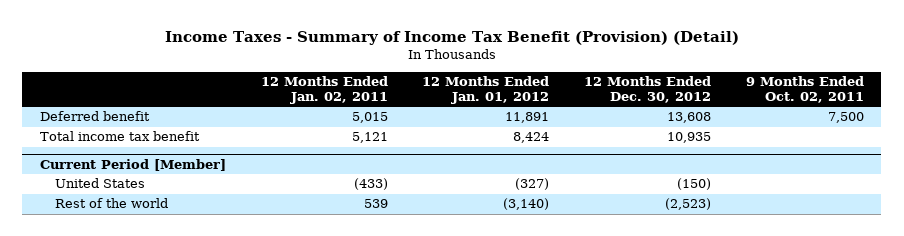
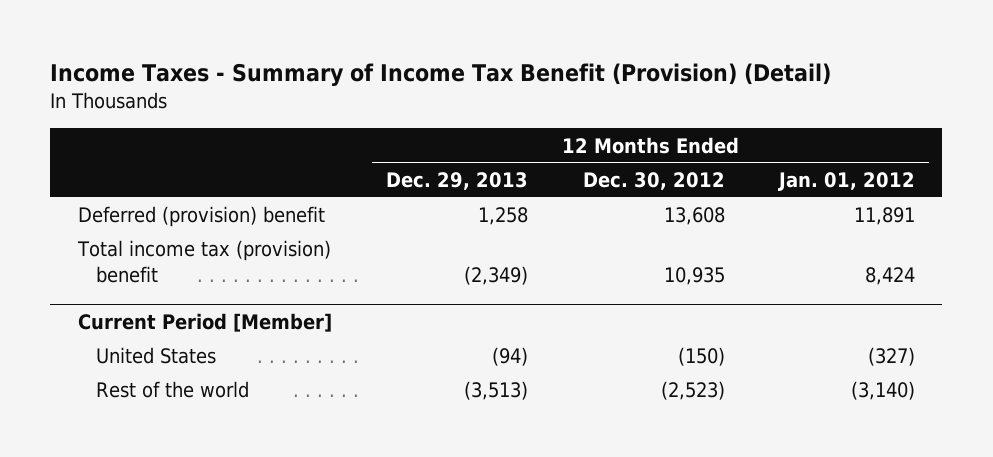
[260,75,388,105] 12 Months Ended Jan. 02, 2011 -> none
[745,75,864,104] 9 Months Ended Oct. 02, 2011 -> none
none -> [386,171,529,190] Dec. 29, 2013
[39,111,150,122] Deferred benefit -> [77,206,325,228] Deferred (provision) benefit
[39,131,200,142] Total income tax benefit -> [76,240,331,283] Total income tax (provision) benefit

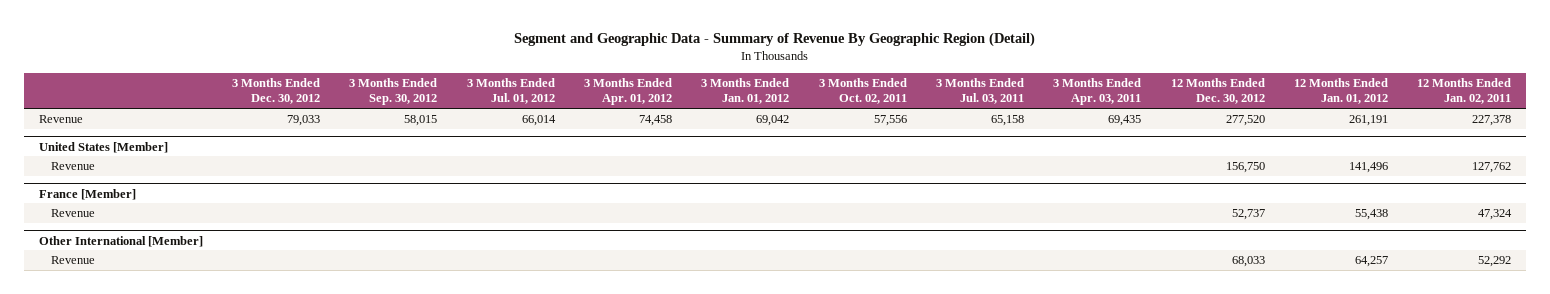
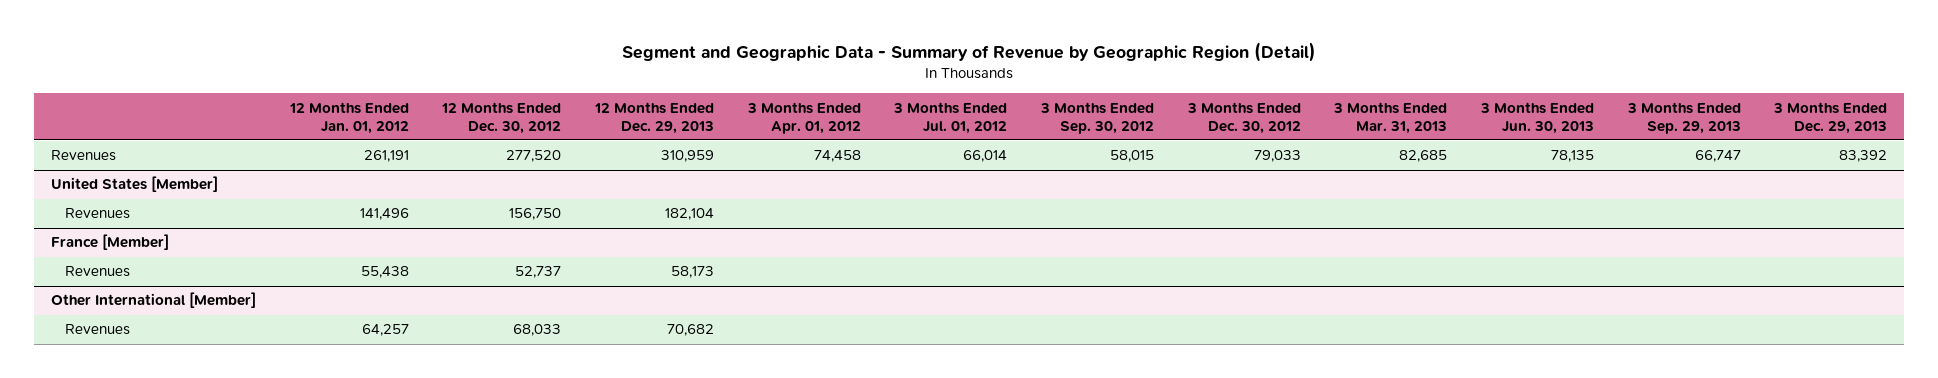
[514,32,1036,48] Segment and Geographic Data - Summary of Revenue By Geographic Region (Detail) -> [622,41,1317,62] Segment and Geographic Data - Summary of Revenue by Geographic Region (Detail)
[701,77,790,105] 3 Months Ended Jan. 01, 2012 -> none
[818,77,907,105] 3 Months Ended Oct. 02, 2011 -> none
[936,77,1025,105] 3 Months Ended Jul. 03, 2011 -> none
[1053,77,1142,106] 3 Months Ended Apr. 03, 2011 -> none
[1417,77,1512,105] 12 Months Ended Jan. 02, 2011 -> none
none -> [594,101,715,134] 12 Months Ended Dec. 29, 2013
none -> [1333,101,1448,134] 3 Months Ended Mar. 31, 2013
none -> [1480,101,1595,134] 3 Months Ended Jun. 30, 2013
none -> [1626,101,1741,134] 3 Months Ended Sep. 29, 2013
none -> [1773,101,1888,134] 3 Months Ended Dec. 29, 2013
[38,114,83,123] Revenue -> [51,150,117,162] Revenues
[50,161,95,170] Revenue -> [65,208,131,220] Revenues
[50,208,95,217] Revenue -> [65,266,131,278] Revenues
[50,255,95,264] Revenue -> [65,324,131,336] Revenues

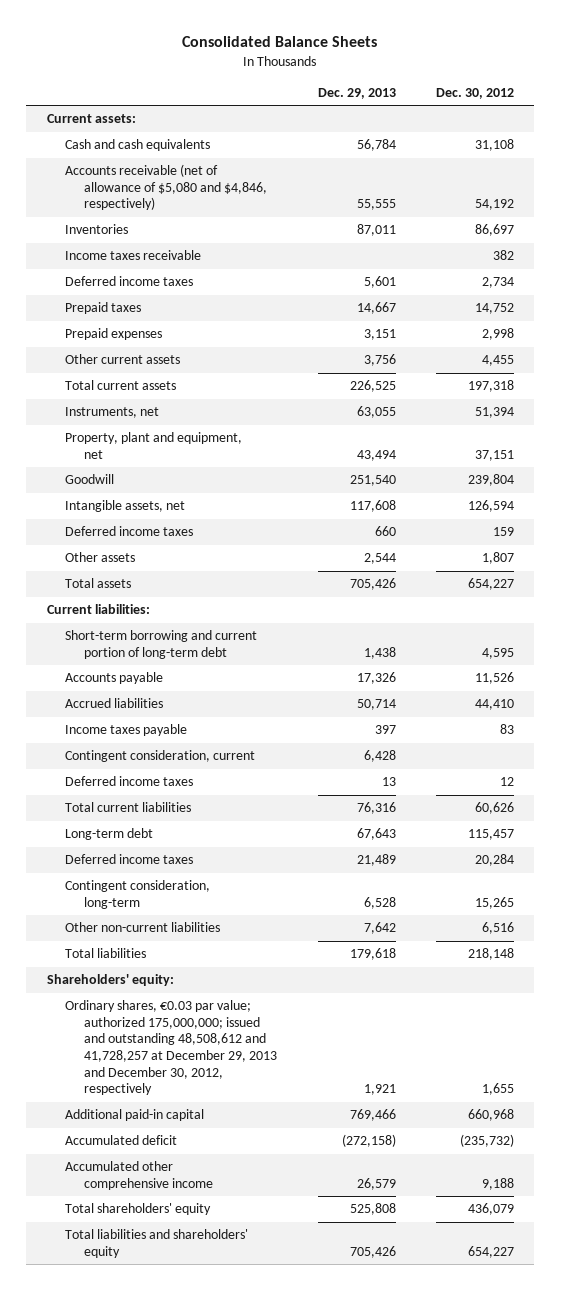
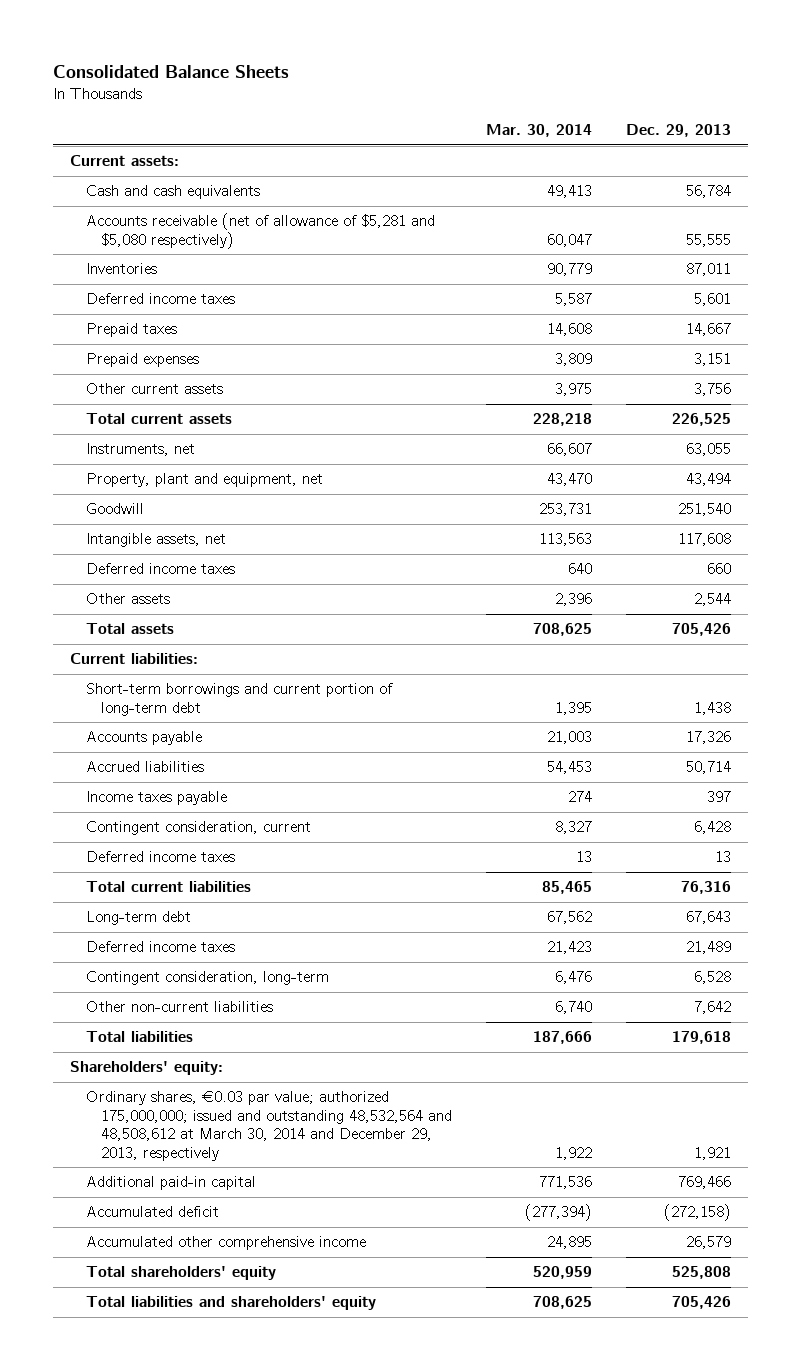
[436,87,515,99] Dec. 30, 2012 -> none
none -> [486,124,593,138] Mar. 30, 2014
[65,164,268,211] Accounts receivable (net of allowance of $5,080 and $4,846, respectively) -> [85,213,435,249] Accounts receivable (net of allowance of $5,281 and $5,080 respectively)
[65,250,202,261] Income taxes receivable -> none
[65,630,258,659] Short-term borrowing and current portion of long-term debt -> [85,683,393,716] Short-term borrowings and current portion of long-term debt
[65,1000,278,1096] Ordinary shares, €0.03 par value; authorized 175,000,000; issued and outstanding 48,508,612 and 41,728,257 at December 29, 2013 and December 30, 2012, respectively -> [85,1091,453,1161] Ordinary shares, €0.03 par value; authorized 175,000,000; issued and outstanding 48,532,564 and 48,508,612 at March 30, 2014 and December 29, 2013, respectively

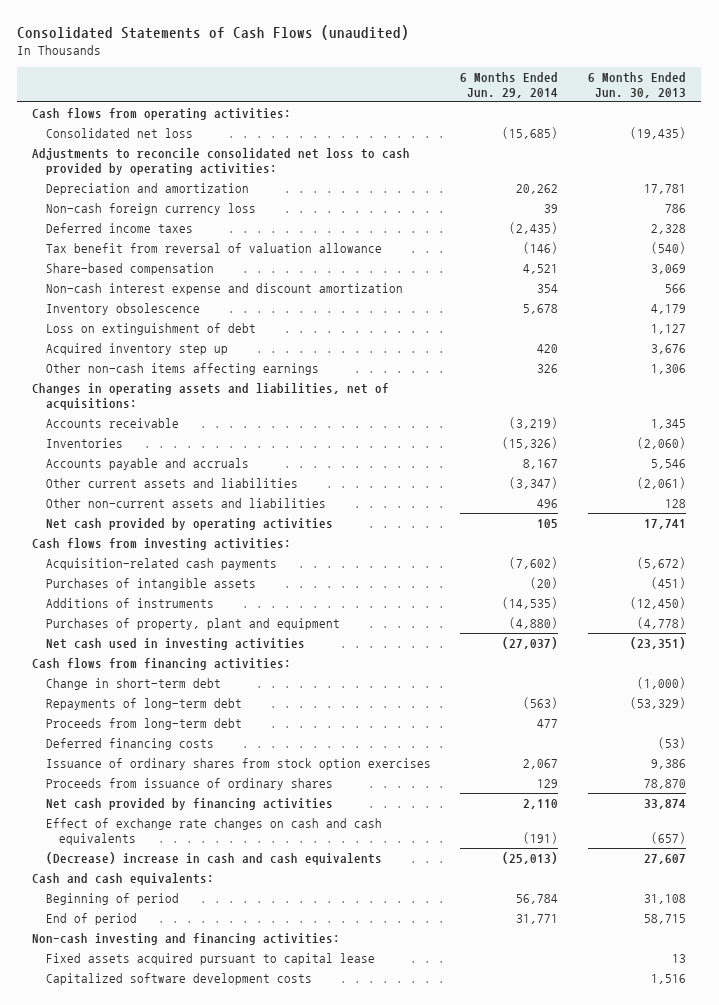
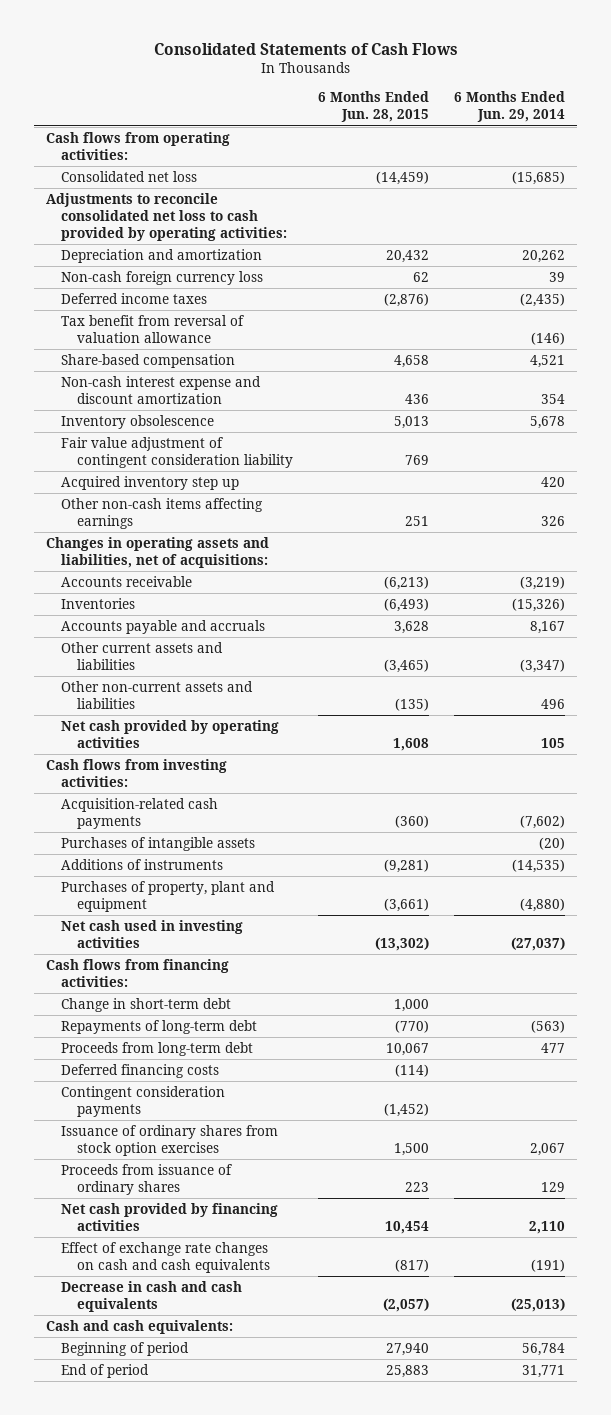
[17,25,410,41] Consolidated Statements of Cash Flows (unaudited) -> [153,42,458,55] Consolidated Statements of Cash Flows
[588,71,687,98] 6 Months Ended Jun. 30, 2013 -> none
none -> [317,91,429,123] 6 Months Ended Jun. 28, 2015
[45,323,256,336] Loss on extinguishment of debt -> none
none -> [61,437,293,469] Fair value adjustment of contingent consideration liability
none -> [61,1086,226,1118] Contingent consideration payments
[45,852,382,866] (Decrease) increase in cash and cash equivalents -> [61,1281,243,1313] Decrease in cash and cash equivalents
[32,933,341,946] Non-cash investing and financing activities: -> none
[45,953,375,966] Fixed assets acquired pursuant to capital lease -> none
[45,973,312,986] Capitalized software development costs -> none

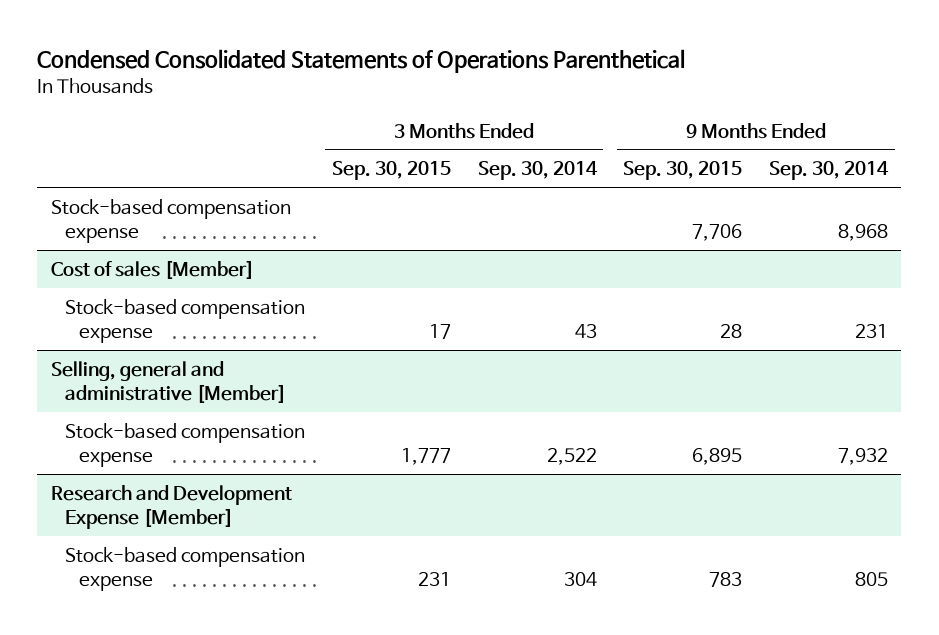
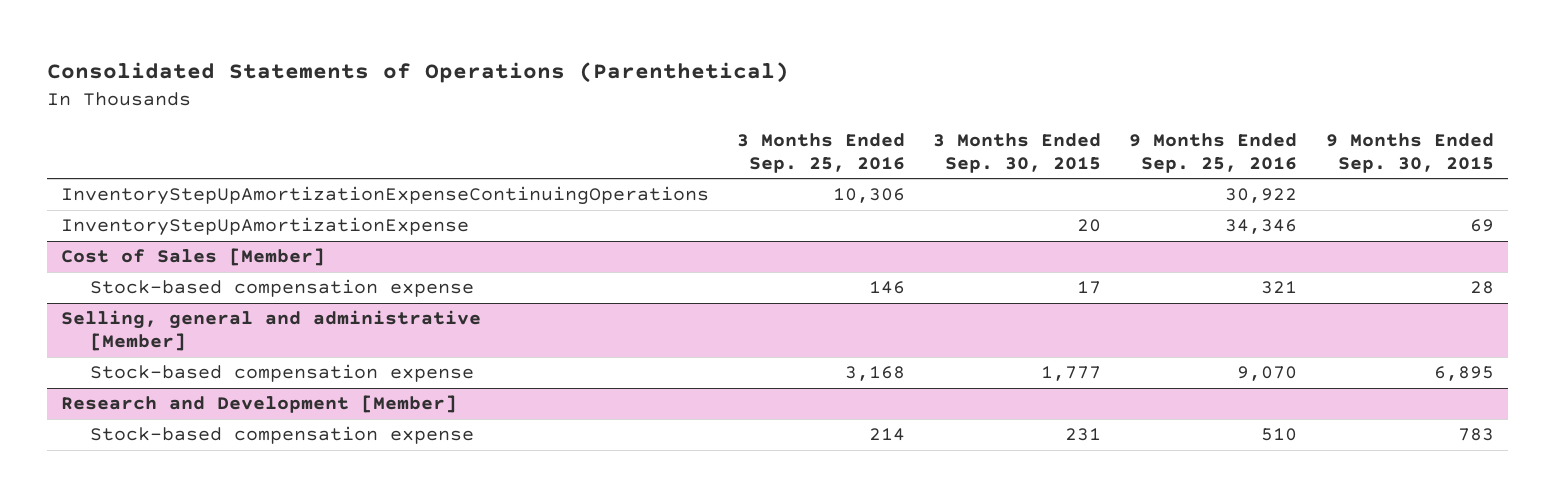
[37,48,686,73] Condensed Consolidated Statements of Operations Parenthetical -> [47,61,790,83] Consolidated Statements of Operations (Parenthetical)
[477,161,598,181] Sep. 30, 2014 -> none
[769,161,890,181] Sep. 30, 2014 -> none
none -> [737,132,906,173] 3 Months Ended Sep. 25, 2016
none -> [1129,132,1298,173] 9 Months Ended Sep. 25, 2016
[50,198,291,243] Stock-based compensation expense -> none
none -> [61,186,710,206] InventoryStepUpAmortizationExpenseContinuingOperations
none -> [61,217,470,237] InventoryStepUpAmortizationExpense
[50,259,254,279] Cost of sales [Member] -> [61,248,326,267] Cost of Sales [Member]
[50,484,292,529] Research and Development Expense [Member] -> [61,395,458,414] Research and Development [Member]

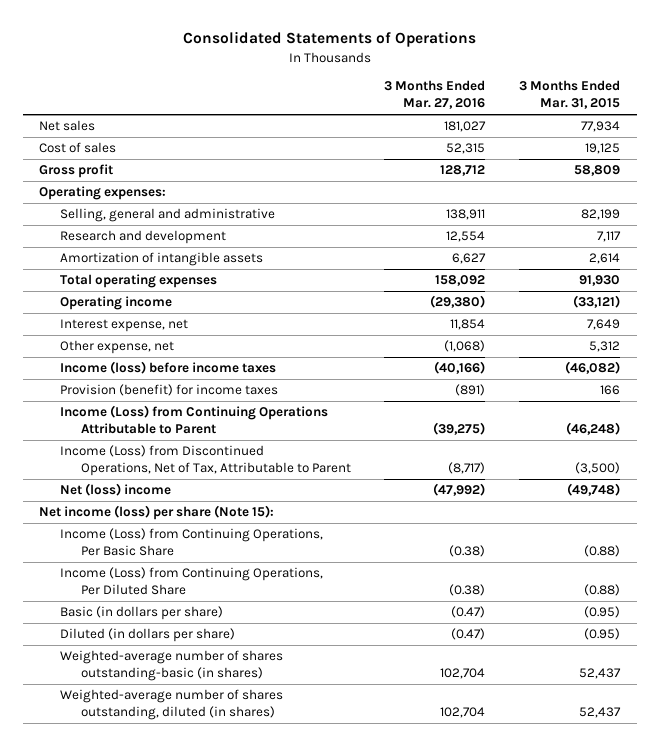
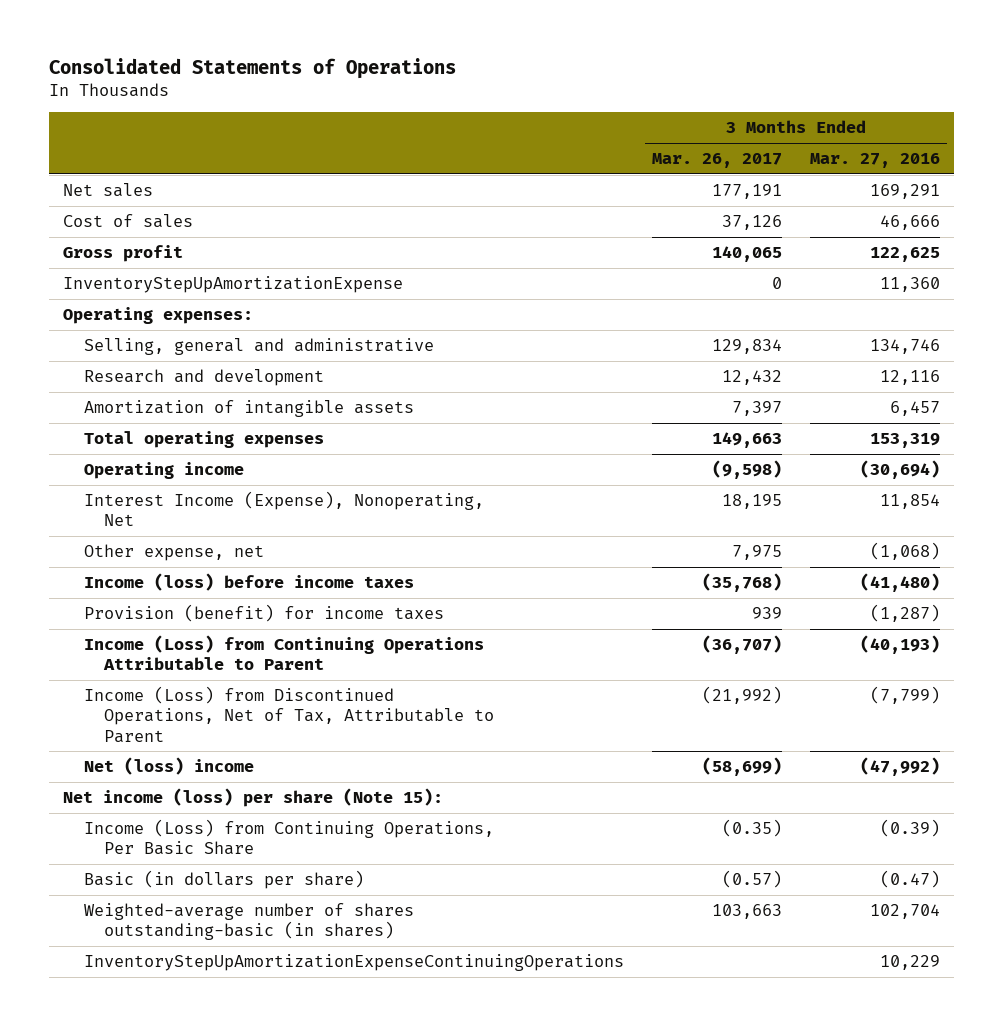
[519,80,621,110] 3 Months Ended Mar. 31, 2015 -> none
none -> [651,153,782,169] Mar. 26, 2017
[444,121,487,133] 181,027 -> [869,184,940,200] 169,291
[446,143,486,155] 52,315 -> [879,215,940,231] 46,666
[440,165,486,177] 128,712 -> [869,247,940,263] 122,625
none -> [62,276,403,294] InventoryStepUpAmortizationExpense
[446,209,486,221] 138,911 -> [869,339,940,355] 134,746
[446,231,486,243] 12,554 -> [879,370,940,386] 12,116
[452,253,487,265] 6,627 -> [889,401,940,417] 6,457
[435,275,486,287] 158,092 -> [869,433,940,449] 153,319
[430,295,486,309] (29,380) -> [859,460,940,480] (30,694)
[60,319,189,333] Interest expense, net -> [83,491,484,527] Interest Income (Expense), Nonoperating, Net
[434,361,486,375] (40,166) -> [859,573,940,593] (41,480)
[455,384,486,397] (891) -> [869,604,940,623] (1,287)
[433,422,486,436] (39,275) -> [859,635,940,655] (40,193)
[448,462,486,475] (8,717) -> [869,686,940,705] (7,799)
[60,567,324,596] Income (Loss) from Continuing Operations, Per Diluted Share -> none
[449,545,486,558] (0.38) -> [879,819,940,838] (0.39)
[60,628,236,643] Diluted (in dollars per share) -> none
[60,689,284,721] Weighted-average number of shares outstanding, diluted (in shares) -> none
none -> [83,954,624,972] InventoryStepUpAmortizationExpenseContinuingOperations

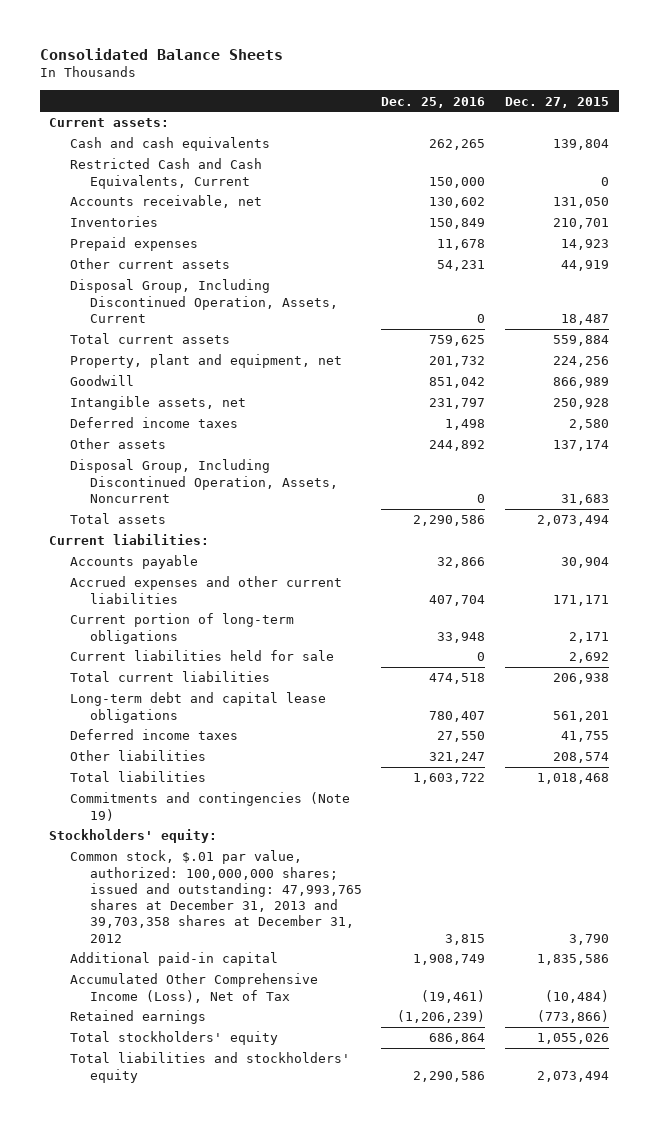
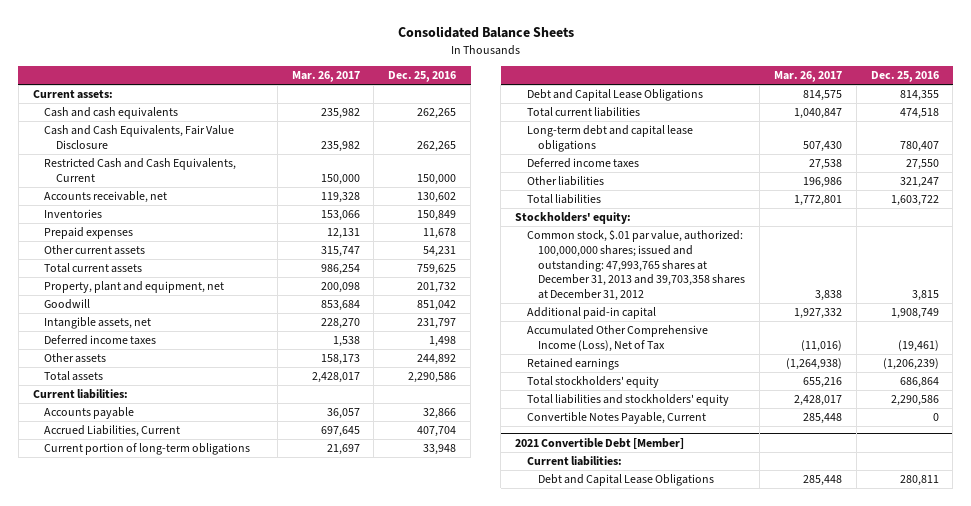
[504,96,609,108] Dec. 27, 2015 -> none
none -> [291,71,360,83] Mar. 26, 2017
none -> [44,125,235,149] Cash and Cash Equivalents, Fair Value Disclosure
[69,279,338,323] Disposal Group, Including Discontinued Operation, Assets, Current -> none
[69,459,338,503] Disposal Group, Including Discontinued Operation, Assets, Noncurrent -> none
[69,576,342,604] Accrued expenses and other current liabilities -> [44,425,181,438] Accrued Liabilities, Current
[69,650,334,662] Current liabilities held for sale -> none
none -> [526,89,703,102] Debt and Capital Lease Obligations
[69,792,350,821] Commitments and contingencies (Note 19) -> none
none -> [526,412,706,425] Convertible Notes Payable, Current
none -> [515,437,685,449] 2021 Convertible Debt [Member]
none -> [526,456,622,467] Current liabilities:
none -> [538,474,715,487] Debt and Capital Lease Obligations

